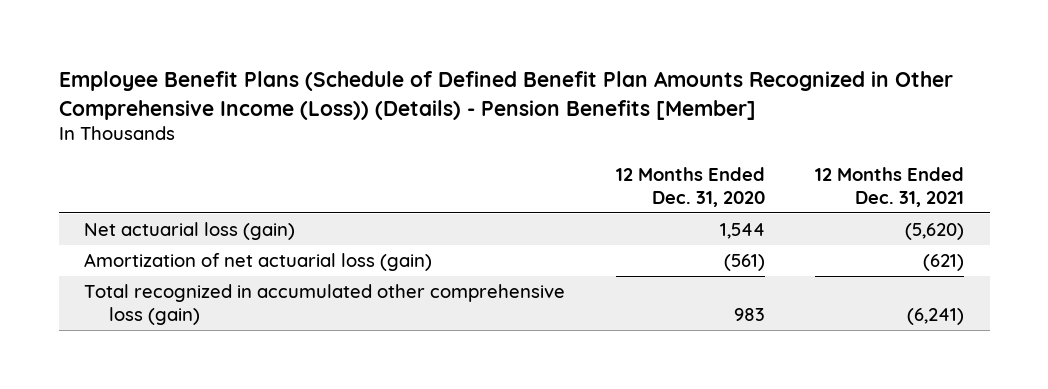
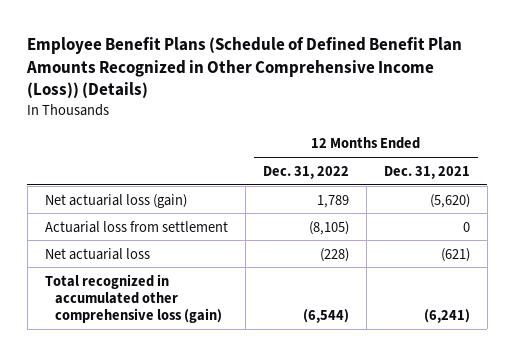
[58,71,953,120] Employee Benefit Plans (Schedule of Defined Benefit Plan Amounts Recognized in Other Comprehensive Income (Loss)) (Details) - Pension Benefits [Member] -> [26,37,463,99] Employee Benefit Plans (Schedule of Defined Benefit Plan Amounts Recognized in Other Comprehensive Income (Loss)) (Details)
[615,166,765,207] 12 Months Ended Dec. 31, 2020 -> none
none -> [262,165,349,179] Dec. 31, 2022
none -> [44,220,228,233] Actuarial loss from settlement
[83,253,432,272] Amortization of net actuarial loss (gain) -> [44,247,150,260] Net actuarial loss

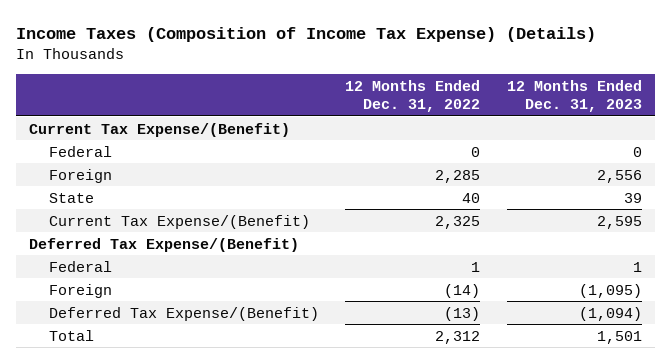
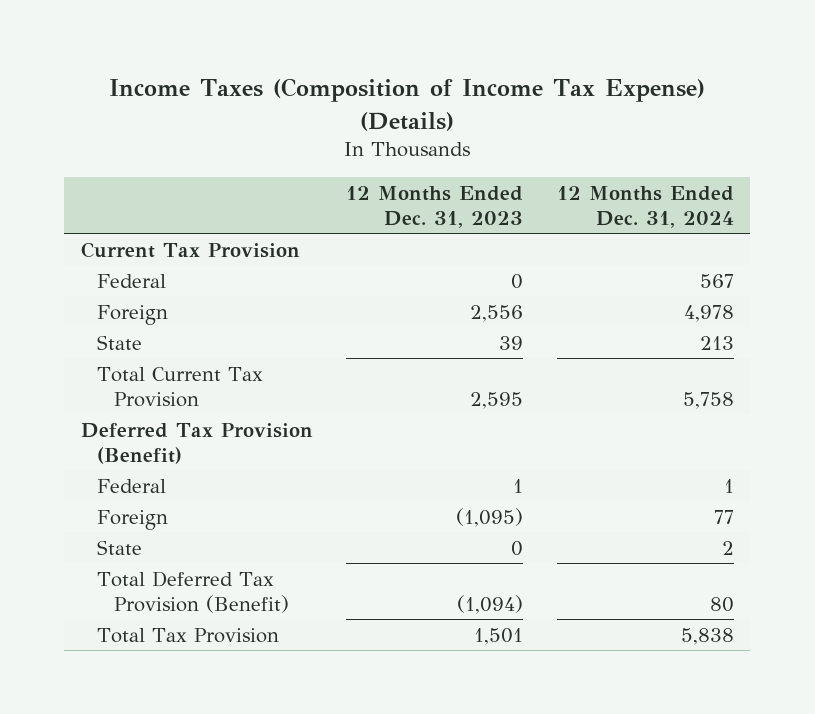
[345,79,481,113] 12 Months Ended Dec. 31, 2022 -> none
none -> [556,185,734,229] 12 Months Ended Dec. 31, 2024
[29,122,291,137] Current Tax Expense/(Benefit) -> [81,241,301,258] Current Tax Provision
[48,214,310,229] Current Tax Expense/(Benefit) -> [97,366,264,408] Total Current Tax Provision
[29,237,300,252] Deferred Tax Expense/(Benefit) -> [81,422,314,465] Deferred Tax Provision (Benefit)
none -> [97,539,143,555] State
[48,306,319,321] Deferred Tax Expense/(Benefit) -> [97,570,289,614] Total Deferred Tax Provision (Benefit)
[48,329,94,341] Total -> [97,627,280,643] Total Tax Provision

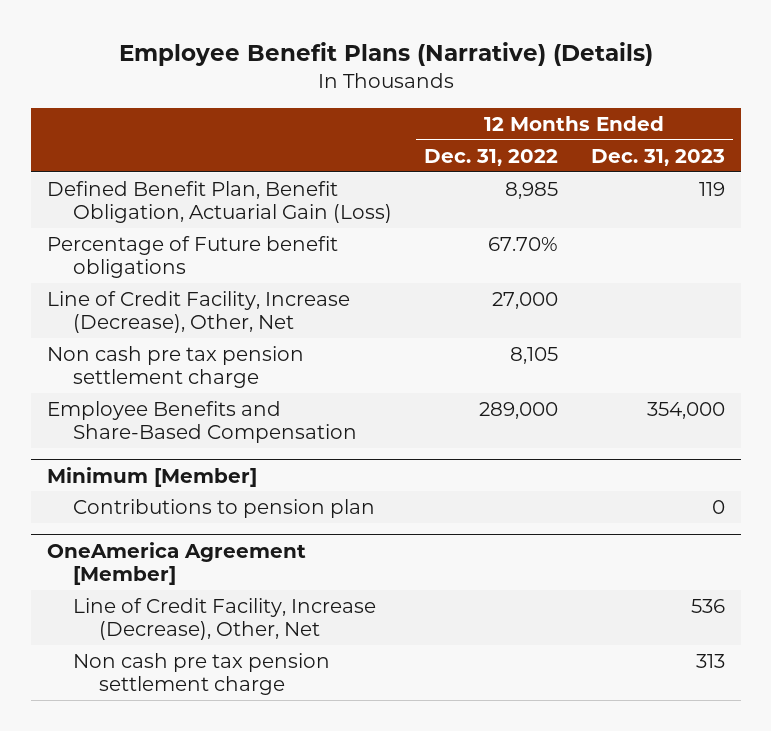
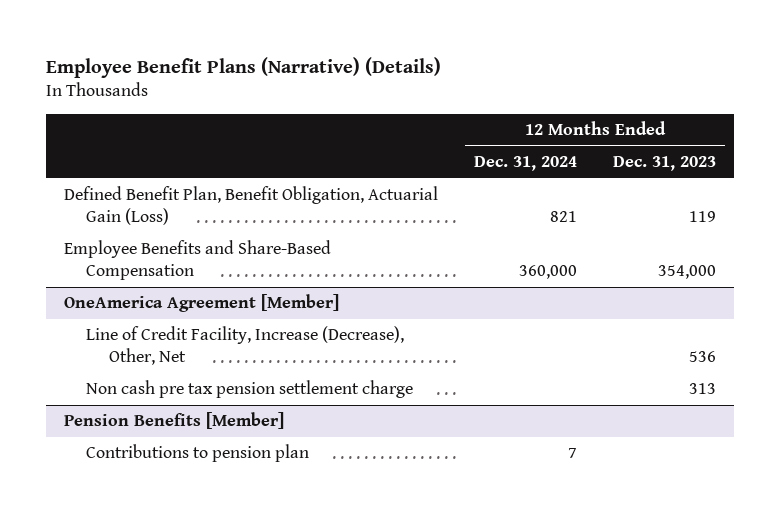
[424,148,559,166] Dec. 31, 2022 -> none
none -> [473,156,577,172] Dec. 31, 2024
[46,235,338,279] Percentage of Future benefit obligations -> none
[46,290,350,334] Line of Credit Facility, Increase (Decrease), Other, Net -> none
[46,345,304,389] Non cash pre tax pension settlement charge -> none
[46,466,257,487] Minimum [Member] -> none
[73,498,376,518] Contributions to pension plan -> none
none -> [63,412,284,430] Pension Benefits [Member]
none -> [86,444,310,463] Contributions to pension plan

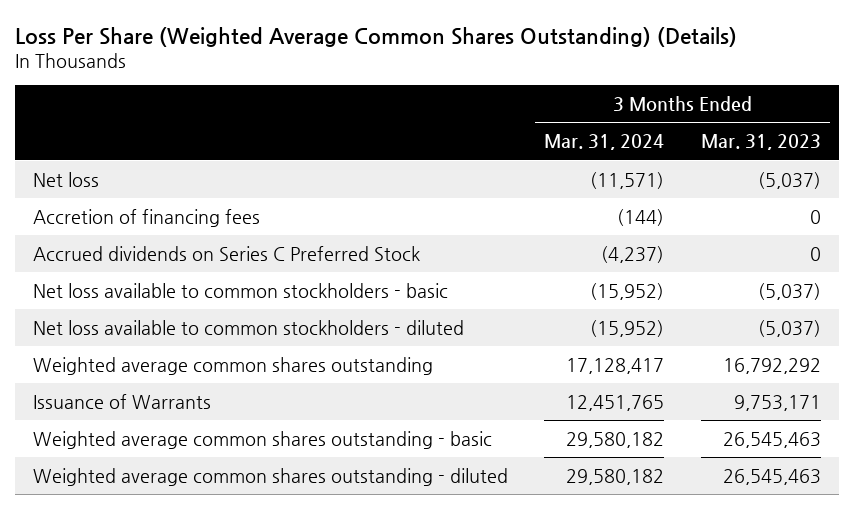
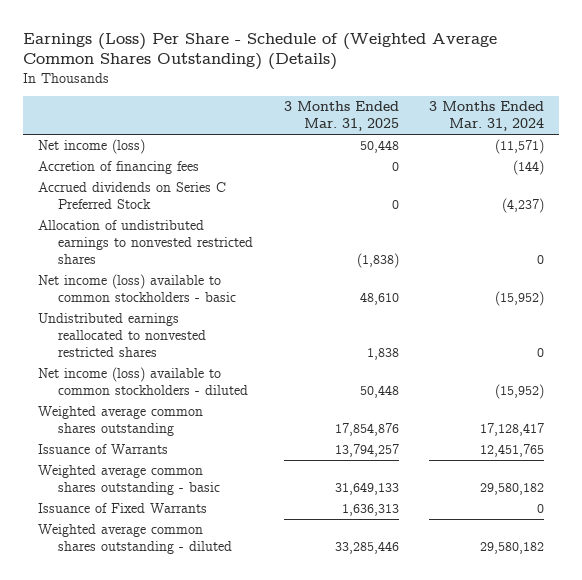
[14,26,737,47] Loss Per Share (Weighted Average Common Shares Outstanding) (Details) -> [22,32,497,71] Earnings (Loss) Per Share - Schedule of (Weighted Average Common Shares Outstanding) (Details)
[701,134,822,151] Mar. 31, 2023 -> none
none -> [283,101,399,132] 3 Months Ended Mar. 31, 2025
[32,171,99,187] Net loss -> [37,139,145,155] Net income (loss)
none -> [37,220,254,265] Allocation of undistributed earnings to nonvested restricted shares
[32,282,448,298] Net loss available to common stockholders - basic -> [37,274,237,303] Net income (loss) available to common stockholders - basic
none -> [37,313,207,358] Undistributed earnings reallocated to nonvested restricted shares
[32,319,464,335] Net loss available to common stockholders - diluted -> [37,367,249,396] Net income (loss) available to common stockholders - diluted
none -> [37,503,207,514] Issuance of Fixed Warrants

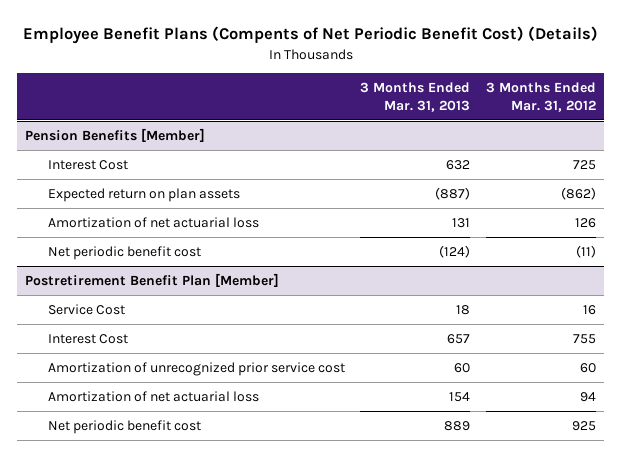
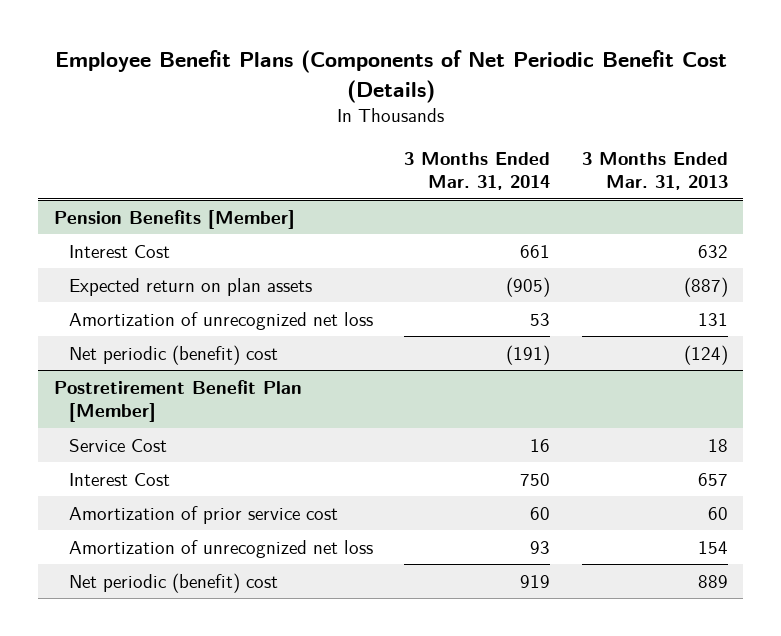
[22,26,598,45] Employee Benefit Plans (Compents of Net Periodic Benefit Cost) (Details) -> [54,50,727,103] Employee Benefit Plans (Components of Net Periodic Benefit Cost (Details)
[486,81,597,112] 3 Months Ended Mar. 31, 2012 -> none
none -> [404,151,551,191] 3 Months Ended Mar. 31, 2014
[47,216,259,228] Amortization of net actuarial loss -> [68,311,373,330] Amortization of unrecognized net loss
[47,245,201,260] Net periodic benefit cost -> [68,344,278,365] Net periodic (benefit) cost
[47,361,345,376] Amortization of unrecognized prior service cost -> [68,505,338,524] Amortization of prior service cost
[47,390,259,402] Amortization of net actuarial loss -> [68,539,373,558] Amortization of unrecognized net loss
[47,419,201,434] Net periodic benefit cost -> [68,572,278,593] Net periodic (benefit) cost

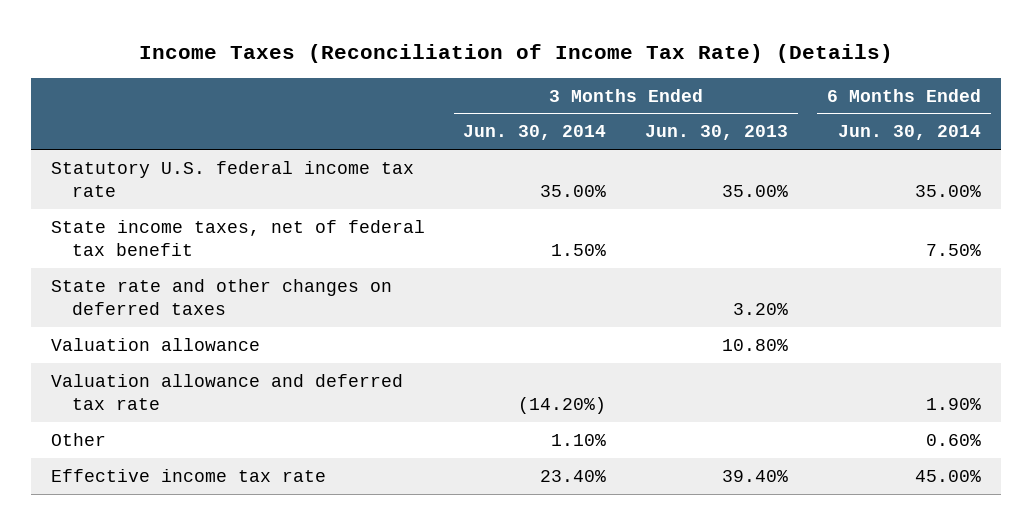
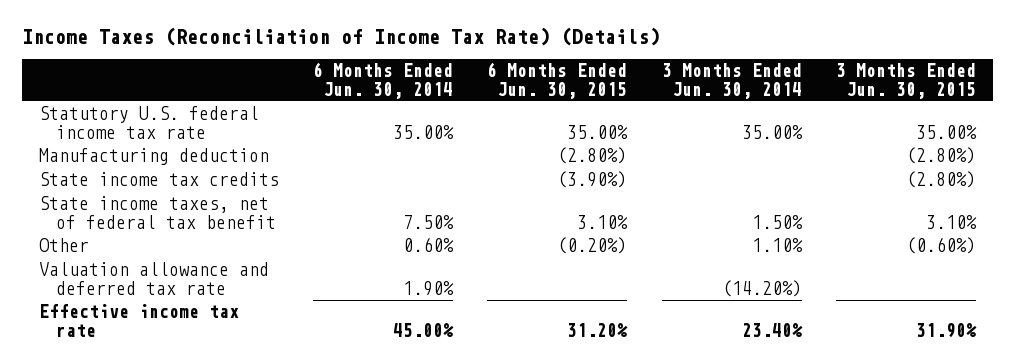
[645,125,789,141] Jun. 30, 2013 -> none
none -> [487,62,628,99] 6 Months Ended Jun. 30, 2015
none -> [835,63,976,99] 3 Months Ended Jun. 30, 2015
none -> [39,148,270,166] Manufacturing deduction
none -> [39,172,280,187] State income tax credits
[50,278,392,315] State rate and other changes on deferred taxes -> none
[50,337,260,351] Valuation allowance -> none
[50,373,403,410] Valuation allowance and deferred tax rate -> [39,262,270,295] Valuation allowance and deferred tax rate

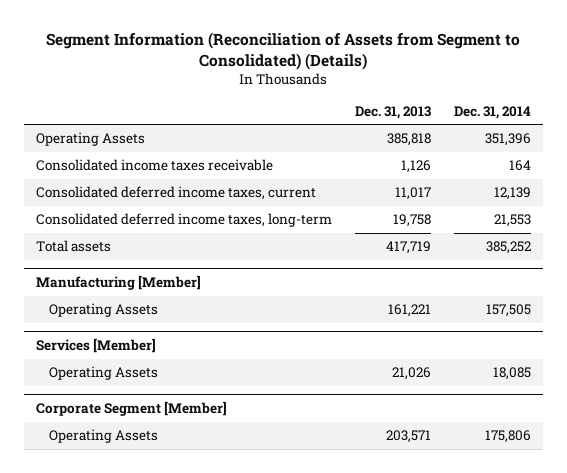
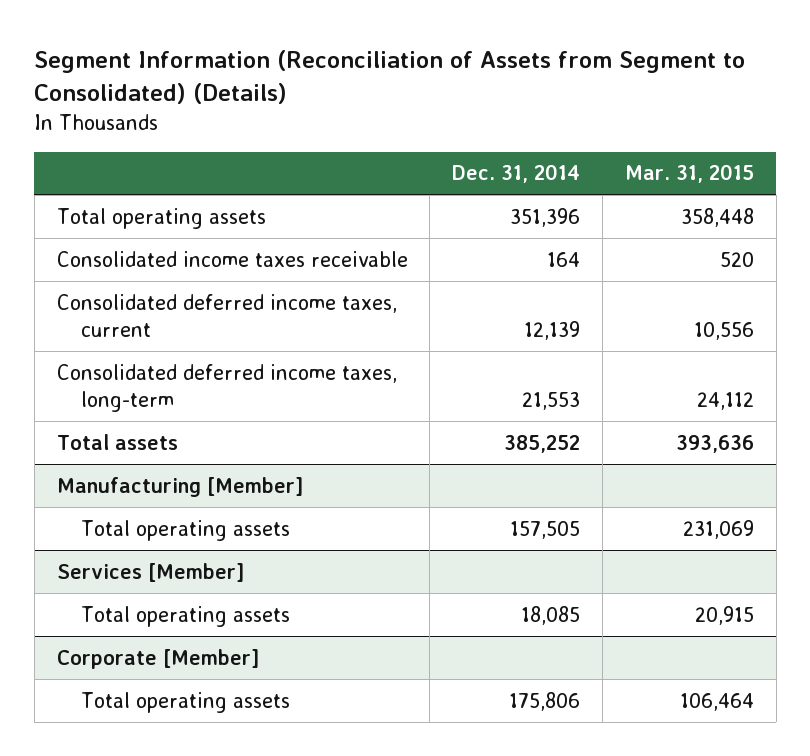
[354,105,431,119] Dec. 31, 2013 -> none
none -> [624,164,754,184] Mar. 31, 2015
[35,132,145,147] Operating Assets -> [56,207,266,229] Total operating assets
[49,303,159,318] Operating Assets -> [81,519,291,541] Total operating assets
[49,366,159,381] Operating Assets -> [81,605,291,627] Total operating assets
[35,400,227,416] Corporate Segment [Member] -> [56,648,259,669] Corporate [Member]
[49,429,159,444] Operating Assets -> [81,691,291,713] Total operating assets

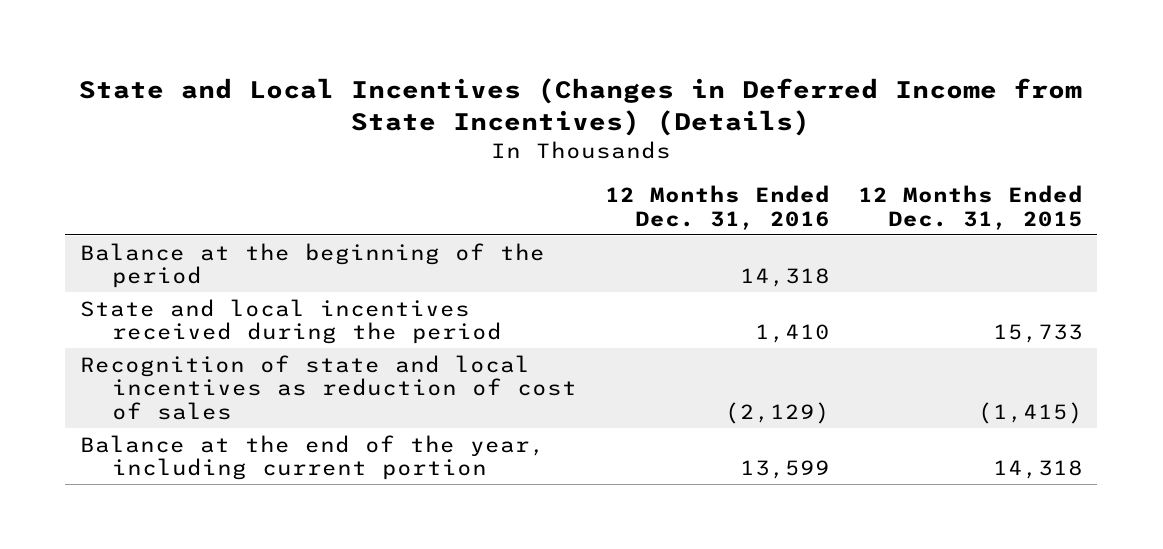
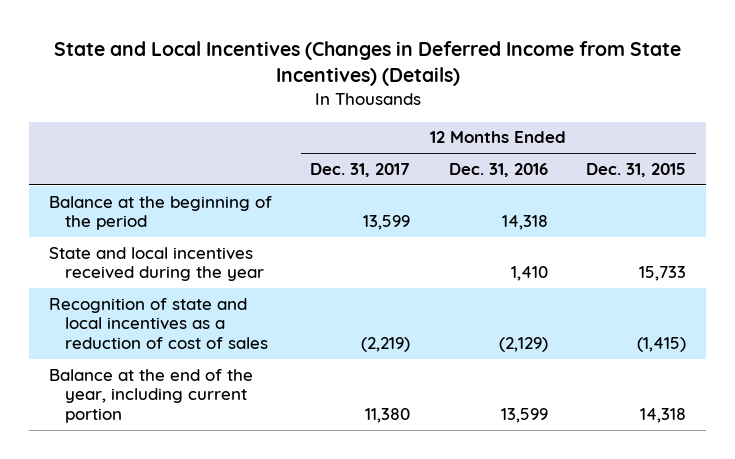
none -> [310,163,411,178] Dec. 31, 2017
[79,298,502,345] State and local incentives received during the period -> [48,246,265,282] State and local incentives received during the year
[79,354,577,421] Recognition of state and local incentives as reduction of cost of sales -> [48,297,269,349] Recognition of state and local incentives as a reduction of cost of sales

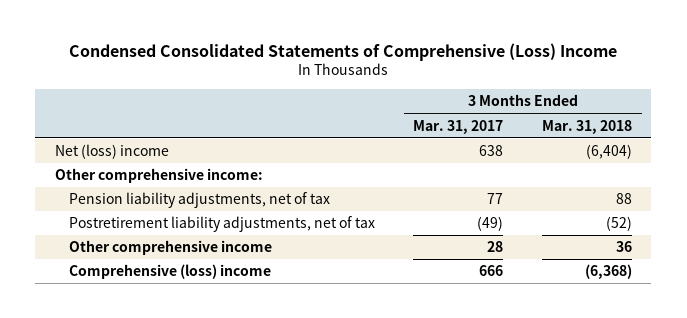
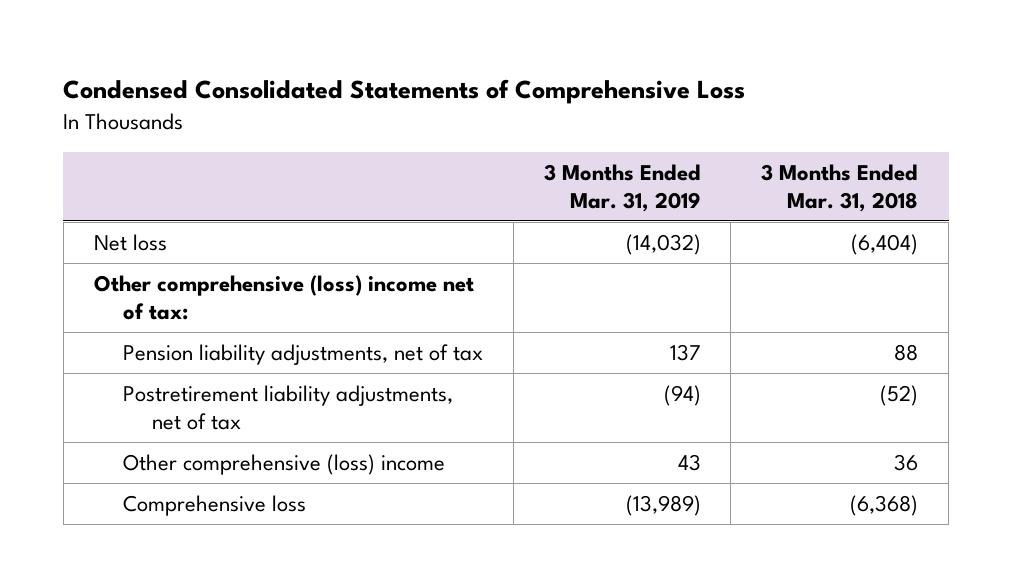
[69,42,618,61] Condensed Consolidated Statements of Comprehensive (Loss) Income -> [63,79,746,105] Condensed Consolidated Statements of Comprehensive Loss
[413,119,504,134] Mar. 31, 2017 -> none
none -> [543,163,701,212] 3 Months Ended Mar. 31, 2019
[54,144,169,160] Net (loss) income -> [93,234,167,252] Net loss
[54,168,263,184] Other comprehensive income: -> [93,275,474,320] Other comprehensive (loss) income net of tax:
[68,240,272,256] Other comprehensive income -> [122,454,445,476] Other comprehensive (loss) income
[68,264,271,280] Comprehensive (loss) income -> [122,495,306,517] Comprehensive loss

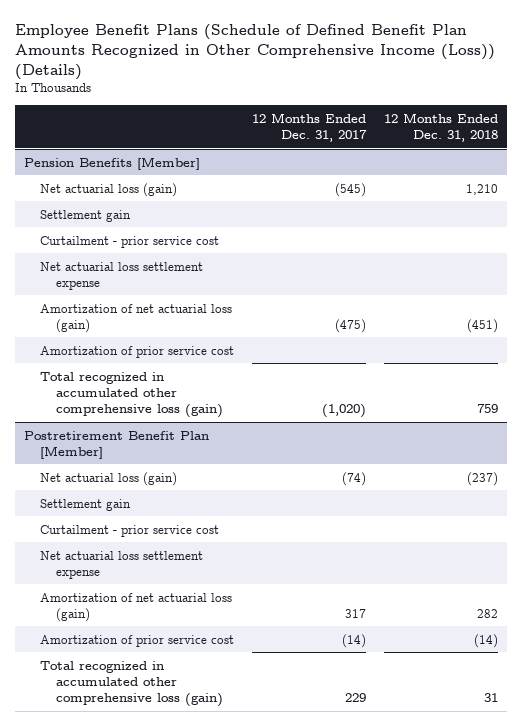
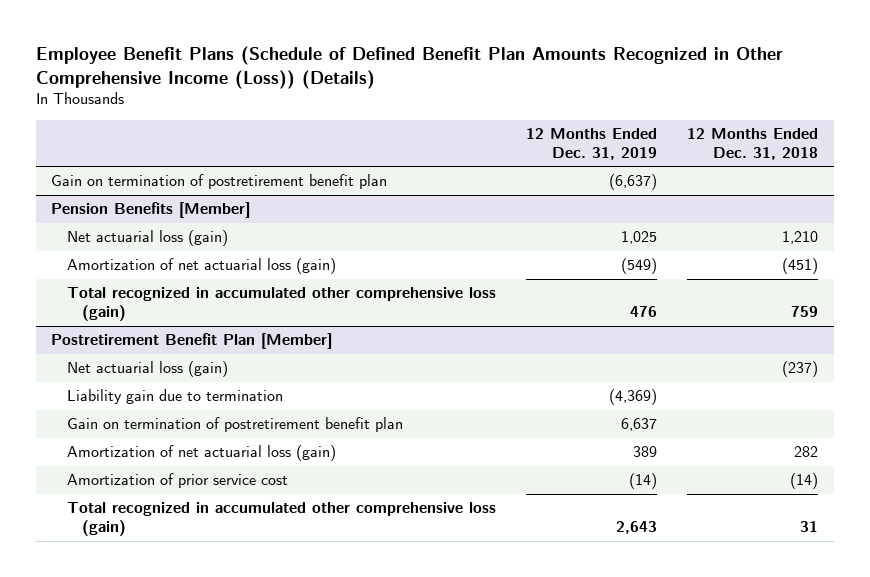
[251,112,367,143] 12 Months Ended Dec. 31, 2017 -> none
none -> [526,127,658,160] 12 Months Ended Dec. 31, 2019
none -> [51,174,388,190] Gain on termination of postretirement benefit plan
[39,209,131,222] Settlement gain -> none
[39,235,219,248] Curtailment - prior service cost -> none
[39,261,203,290] Net actuarial loss settlement expense -> none
[39,345,234,358] Amortization of prior service cost -> none
[39,524,219,537] Curtailment - prior service cost -> none
[39,550,203,579] Net actuarial loss settlement expense -> none
[39,498,131,511] Settlement gain -> [66,389,283,405] Liability gain due to termination
none -> [66,417,403,433] Gain on termination of postretirement benefit plan

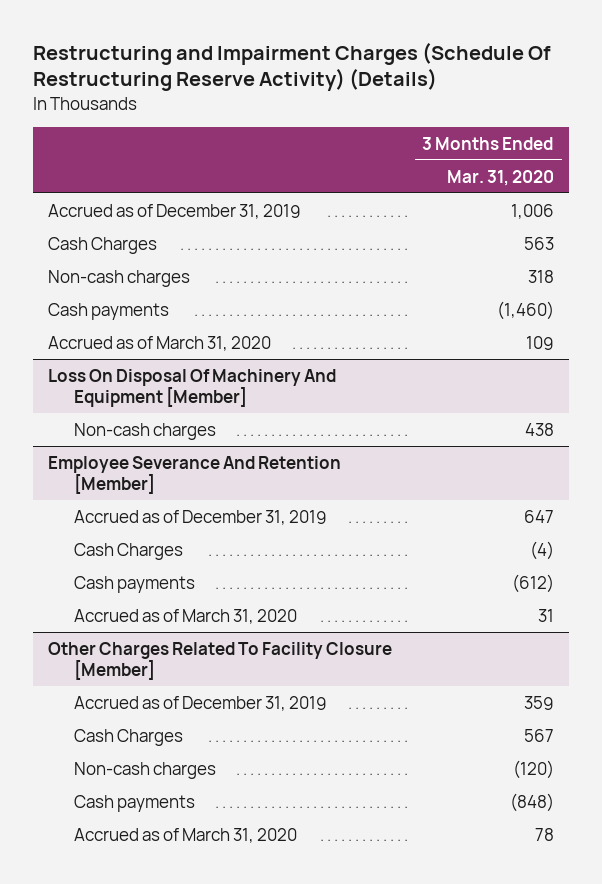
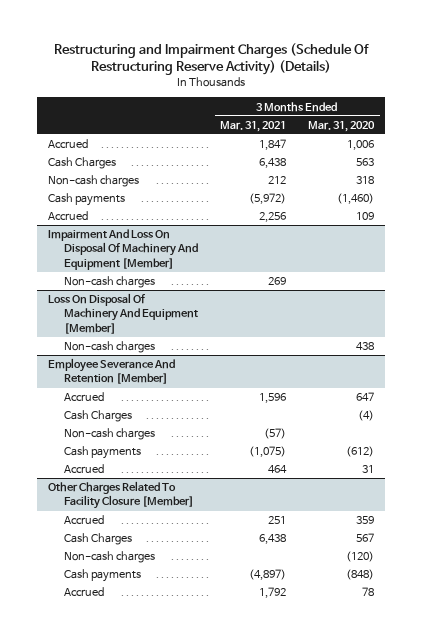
none -> [220,120,287,132] Mar. 31, 2021
[48,203,302,219] Accrued as of December 31, 2019 -> [47,139,88,149] Accrued
[48,335,272,351] Accrued as of March 31, 2020 -> [47,211,88,221] Accrued
none -> [47,229,199,270] Impairment And Loss On Disposal Of Machinery And Equipment [Member]
none -> [64,276,156,289] Non-cash charges
[74,509,328,525] Accrued as of December 31, 2019 -> [64,392,105,402] Accrued
none -> [64,428,156,441] Non-cash charges
[74,608,298,624] Accrued as of March 31, 2020 -> [64,464,105,474] Accrued
[74,695,328,711] Accrued as of December 31, 2019 -> [64,515,105,525] Accrued
[74,827,298,843] Accrued as of March 31, 2020 -> [64,587,105,597] Accrued

